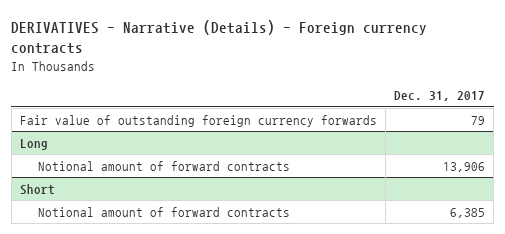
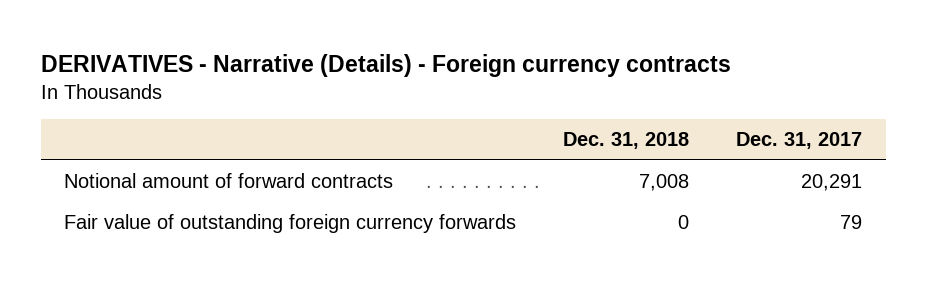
none -> [563,132,690,150] Dec. 31, 2018
none -> [64,173,394,189] Notional amount of forward contracts
[20,138,49,150] Long -> none
[37,160,290,171] Notional amount of forward contracts -> none
[20,183,56,195] Short -> none
[37,206,290,217] Notional amount of forward contracts -> none

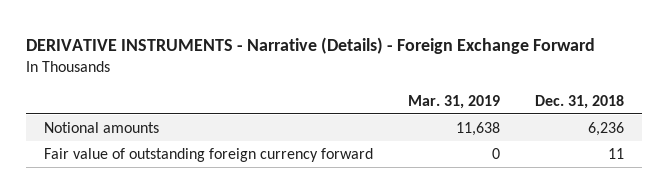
[40,53,731,77] DERIVATIVES - Narrative (Details) - Foreign currency contracts -> [26,36,596,54] DERIVATIVE INSTRUMENTS - Narrative (Details) - Foreign Exchange Forward
[736,132,863,150] Dec. 31, 2017 -> none
none -> [408,95,501,110] Mar. 31, 2019
[64,173,394,189] Notional amount of forward contracts -> [43,122,159,134] Notional amounts
[639,174,690,192] 7,008 -> [588,122,625,137] 6,236
[64,214,517,234] Fair value of outstanding foreign currency forwards -> [43,148,373,163] Fair value of outstanding foreign currency forward
[678,215,690,230] 0 -> [608,148,625,160] 11

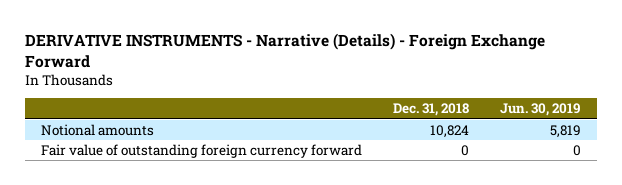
[408,95,501,110] Mar. 31, 2019 -> none
none -> [500,103,582,117] Jun. 30, 2019
[588,122,625,137] 6,236 -> [430,125,470,139] 10,824
[608,148,625,160] 11 -> [461,145,470,157] 0

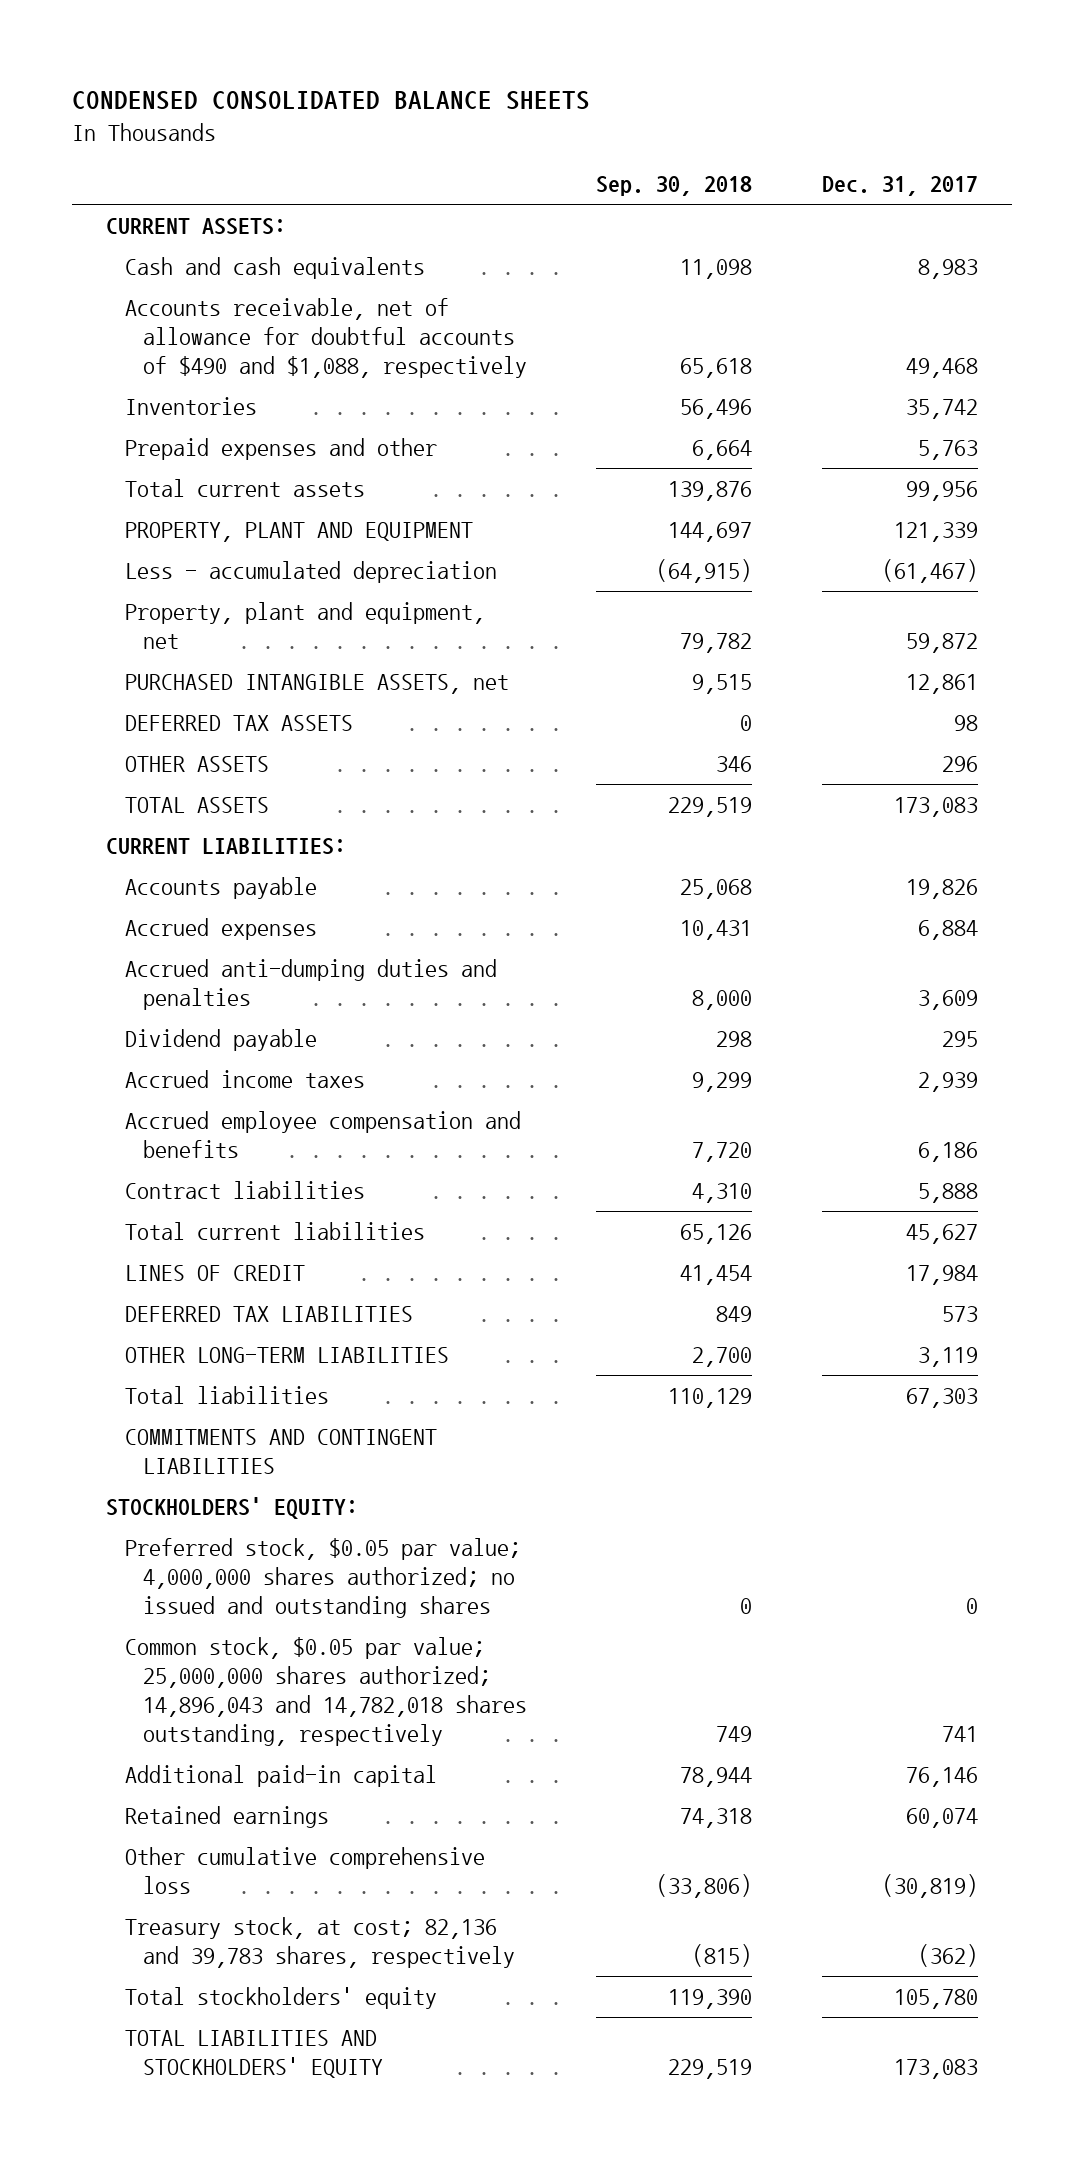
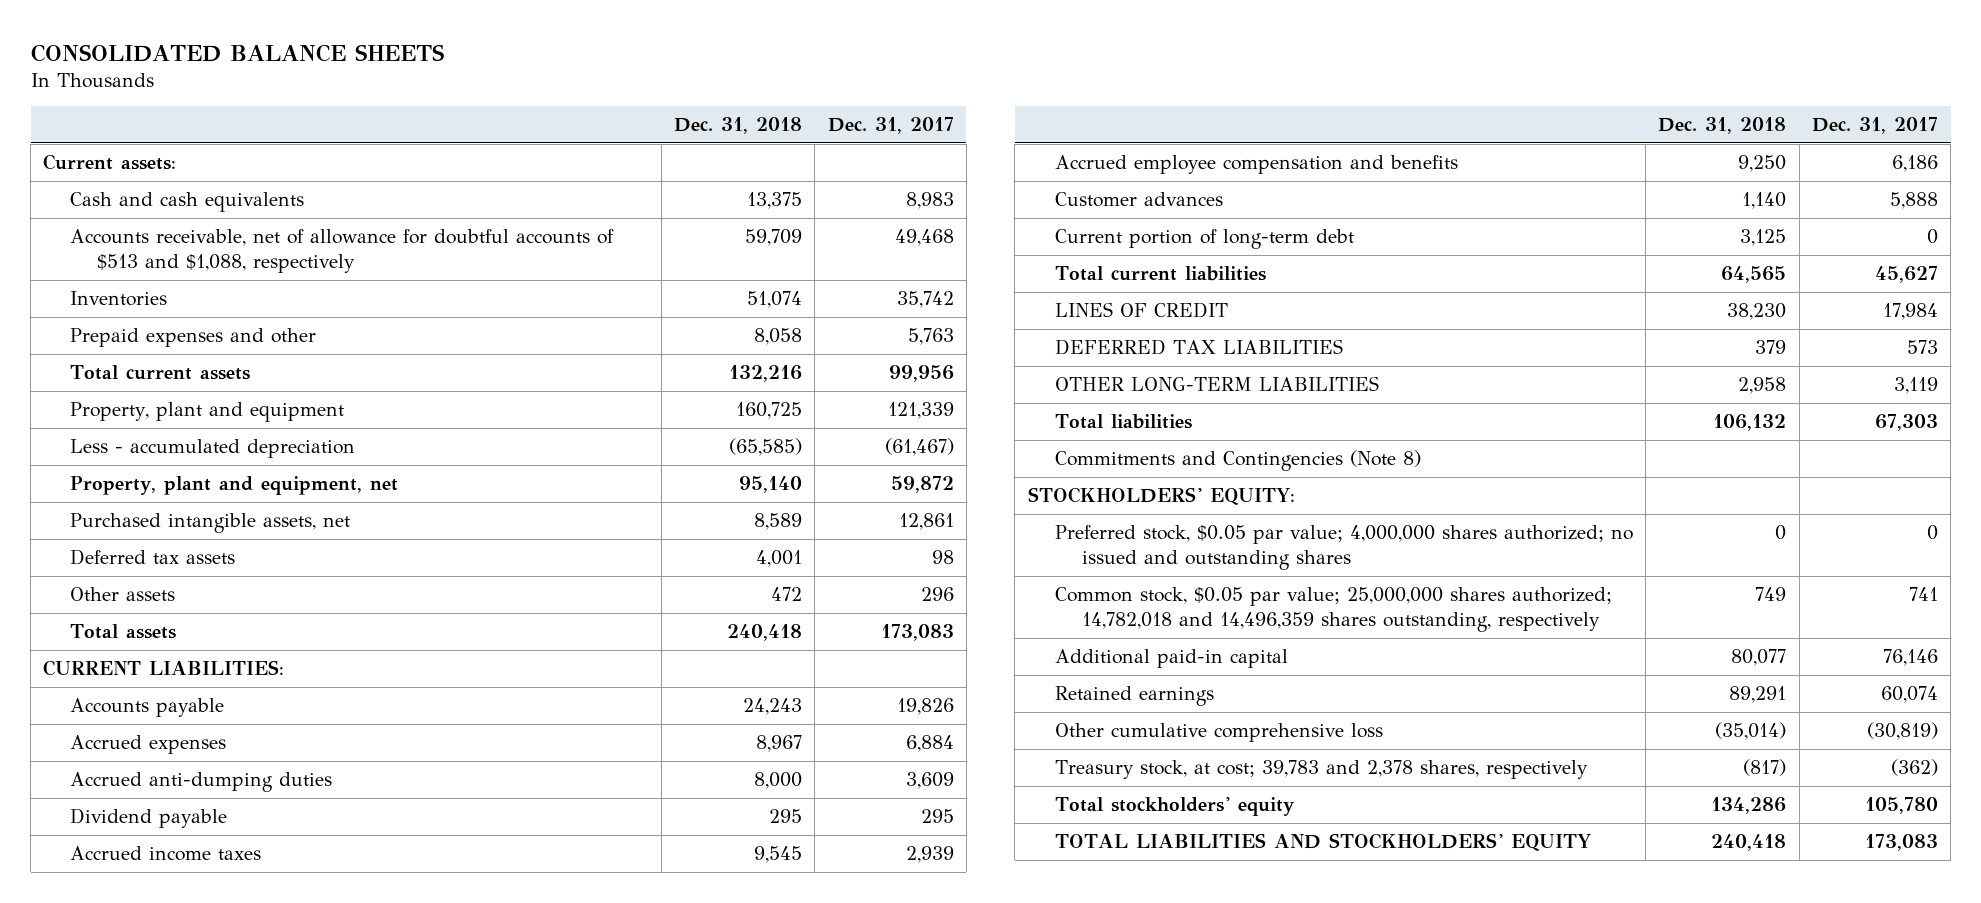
[71,91,590,111] CONDENSED CONSOLIDATED BALANCE SHEETS -> [30,43,444,62] CONSOLIDATED BALANCE SHEETS
[596,176,753,197] Sep. 30, 2018 -> none
none -> [673,117,802,135] Dec. 31, 2018
[106,218,287,236] CURRENT ASSETS: -> [43,154,177,171] Current assets:
[124,298,528,378] Accounts receivable, net of allowance for doubtful accounts of $490 and $1,088, respectively -> [70,229,615,273] Accounts receivable, net of allowance for doubtful accounts of $513 and $1,088, respectively
[124,522,473,543] PROPERTY, PLANT AND EQUIPMENT -> [70,402,345,423] Property, plant and equipment
[124,674,509,695] PURCHASED INTANGIBLE ASSETS, net -> [70,513,351,534] Purchased intangible assets, net
[124,715,353,732] DEFERRED TAX ASSETS -> [70,549,236,566] Deferred tax assets
[124,756,269,773] OTHER ASSETS -> [70,587,176,602] Other assets
[124,797,269,814] TOTAL ASSETS -> [70,624,177,640] Total assets
[124,959,497,1010] Accrued anti-dumping duties and penalties -> [70,772,333,793] Accrued anti-dumping duties
[124,1181,365,1200] Contract liabilities -> [1054,192,1223,208] Customer advances
none -> [1054,229,1354,250] Current portion of long-term debt
[124,1429,437,1474] COMMITMENTS AND CONTINGENT LIABILITIES -> [1054,450,1421,472] Commitments and Contingencies (Note 8)
[124,1637,528,1746] Common stock, $0.05 par value; 25,000,000 shares authorized; 14,896,043 and 14,782,018 shares outstanding, respectively -> [1054,587,1612,632] Common stock, $0.05 par value; 25,000,000 shares authorized; 14,782,018 and 14,496,359 shares outstanding, respectively
[124,1917,516,1968] Treasury stock, at cost; 82,136 and 39,783 shares, respectively -> [1054,760,1588,780] Treasury stock, at cost; 39,783 and 2,378 shares, respectively

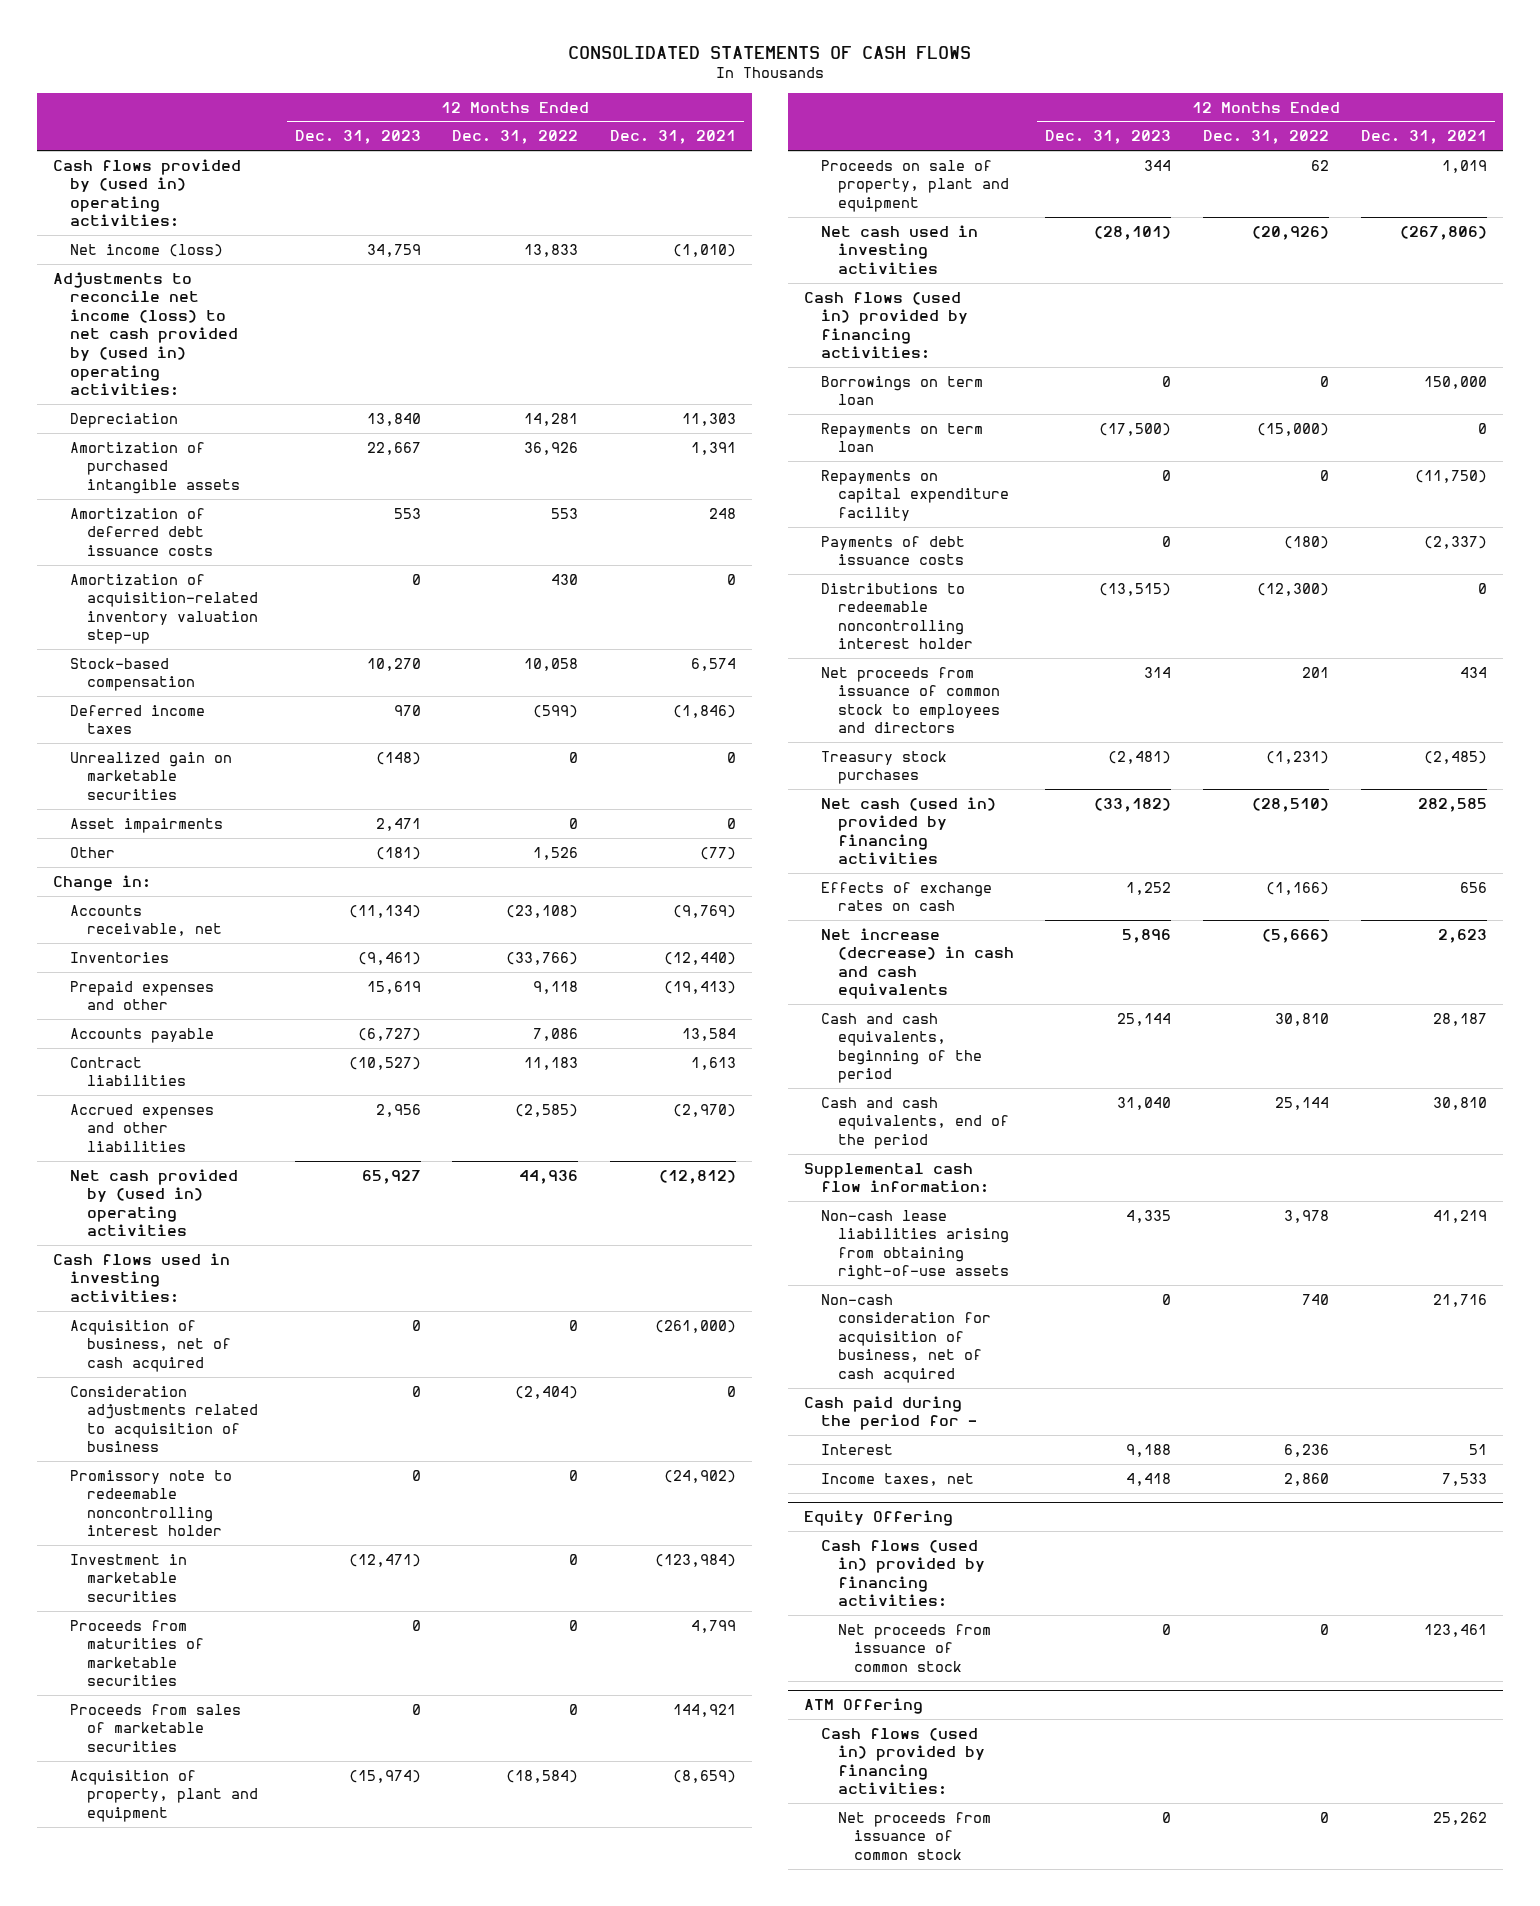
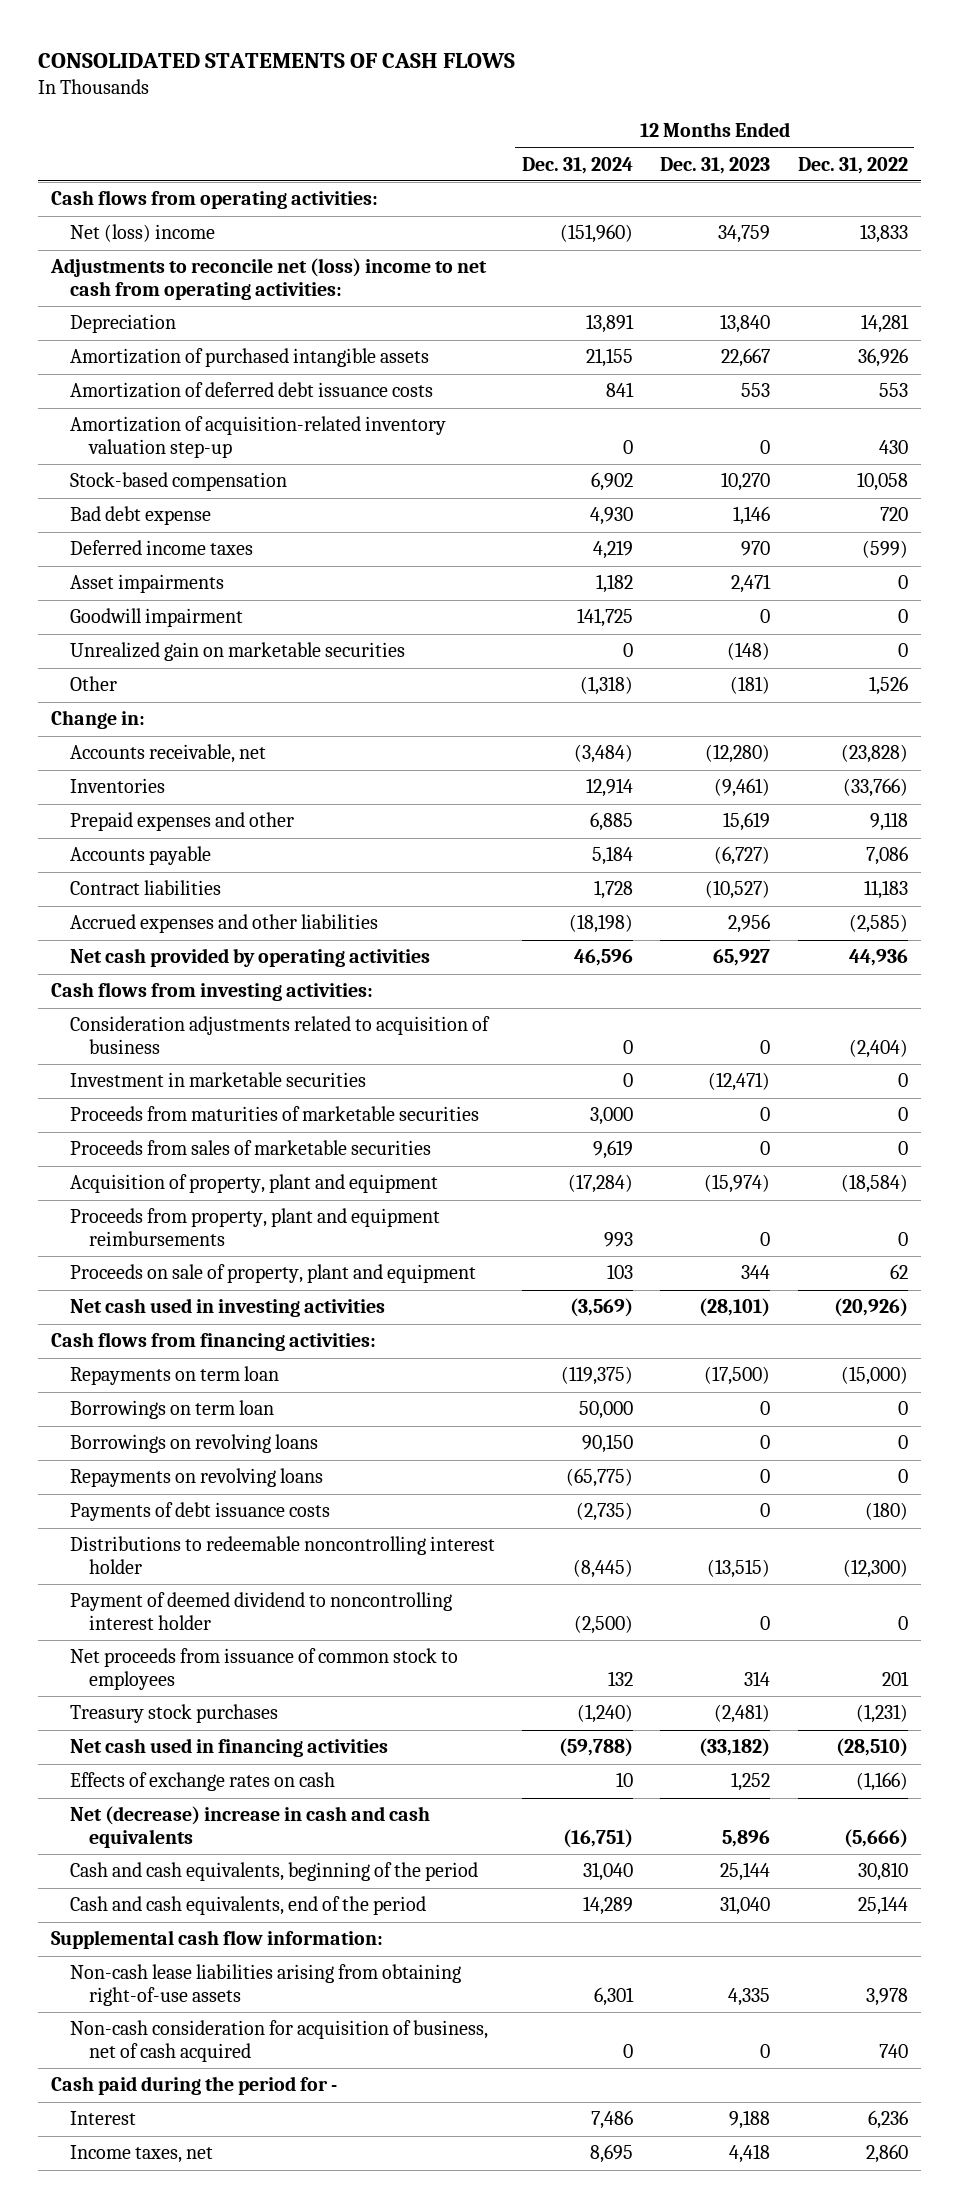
[610,130,737,145] Dec. 31, 2021 -> none
none -> [522,156,634,174] Dec. 31, 2024
[52,158,241,228] Cash flows provided by (used in) operating activities: -> [51,190,379,210] Cash flows from operating activities:
[69,243,223,257] Net income (loss) -> [70,224,216,243] Net (loss) income
[52,271,238,397] Adjustments to reconcile net income (loss) to net cash provided by (used in) operating activities: -> [50,258,488,301] Adjustments to reconcile net (loss) income to net cash from operating activities:
none -> [70,506,212,526] Bad debt expense
none -> [70,608,244,628] Goodwill impairment
[69,751,232,800] Unrealized gain on marketable securities -> [70,642,406,662] Unrealized gain on marketable securities
[348,904,421,918] (11,134) -> [705,744,771,764] (12,280)
[506,904,579,918] (23,108) -> [840,744,908,764] (23,828)
[69,1319,231,1372] Acquisition of business, net of cash acquired -> none
[69,1168,238,1237] Net cash provided by (used in) operating activities -> [70,948,431,968] Net cash provided by operating activities
[52,1252,230,1303] Cash flows used in investing activities: -> [51,982,374,1002] Cash flows from investing activities:
[69,1469,232,1537] Promissory note to redeemable noncontrolling interest holder -> none
none -> [70,1208,441,1247] Proceeds from property, plant and equipment reimbursements
[803,291,968,360] Cash flows (used in) provided by financing activities: -> [51,1332,377,1352] Cash flows from financing activities:
[820,375,983,406] Borrowings on term loan -> [70,1400,275,1420] Borrowings on term loan
none -> [70,1434,319,1454] Borrowings on revolving loans
[820,469,1009,521] Repayments on capital expenditure facility -> [70,1468,324,1488] Repayments on revolving loans
none -> [70,1592,453,1631] Payment of deemed dividend to noncontrolling interest holder
[820,666,1000,734] Net proceeds from issuance of common stock to employees and directors -> [70,1648,459,1691] Net proceeds from issuance of common stock to employees
[820,796,996,865] Net cash (used in) provided by financing activities -> [70,1738,389,1758] Net cash used in financing activities
[820,927,1014,1000] Net increase (decrease) in cash and cash equivalents -> [70,1806,431,1849] Net (decrease) increase in cash and cash equivalents
[803,1510,953,1527] Equity Offering -> none
[820,1539,985,1608] Cash flows (used in) provided by financing activities: -> none
[837,1623,991,1672] Net proceeds from issuance of common stock -> none
[803,1698,923,1715] ATM Offering -> none
[820,1727,985,1796] Cash flows (used in) provided by financing activities: -> none
[837,1811,991,1860] Net proceeds from issuance of common stock -> none

